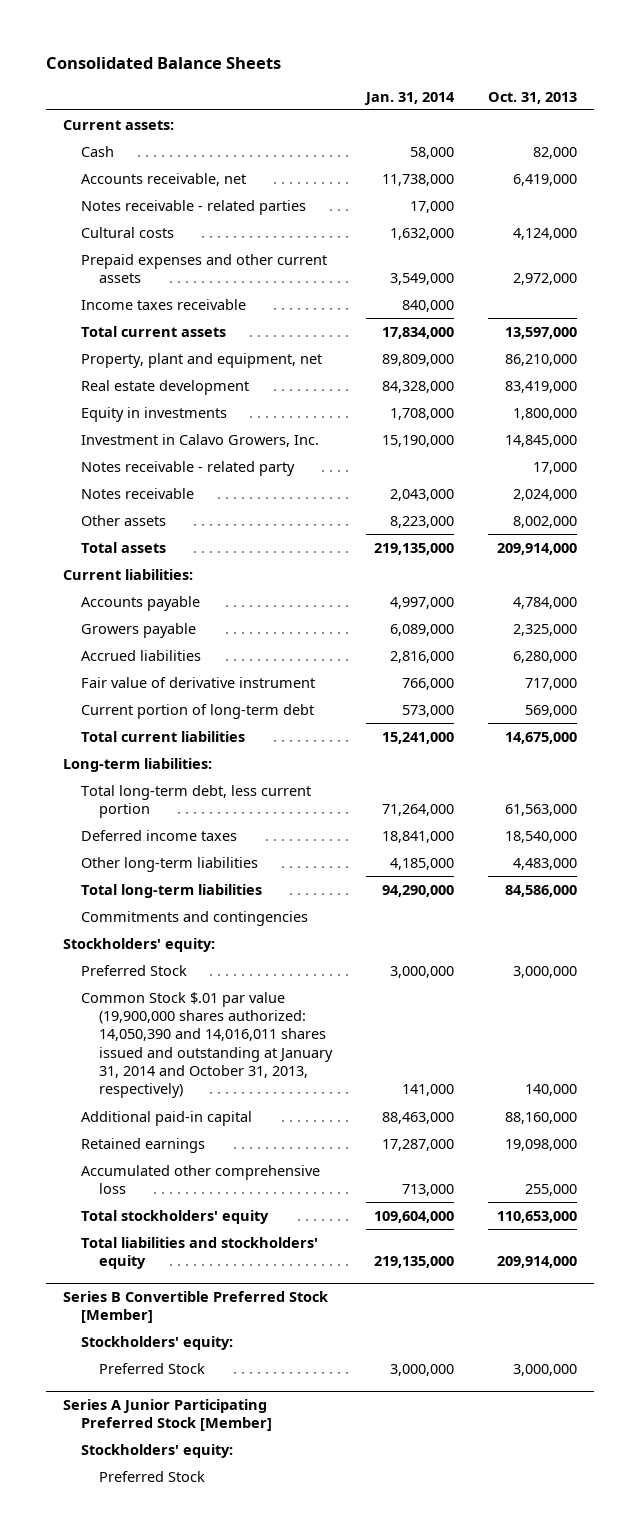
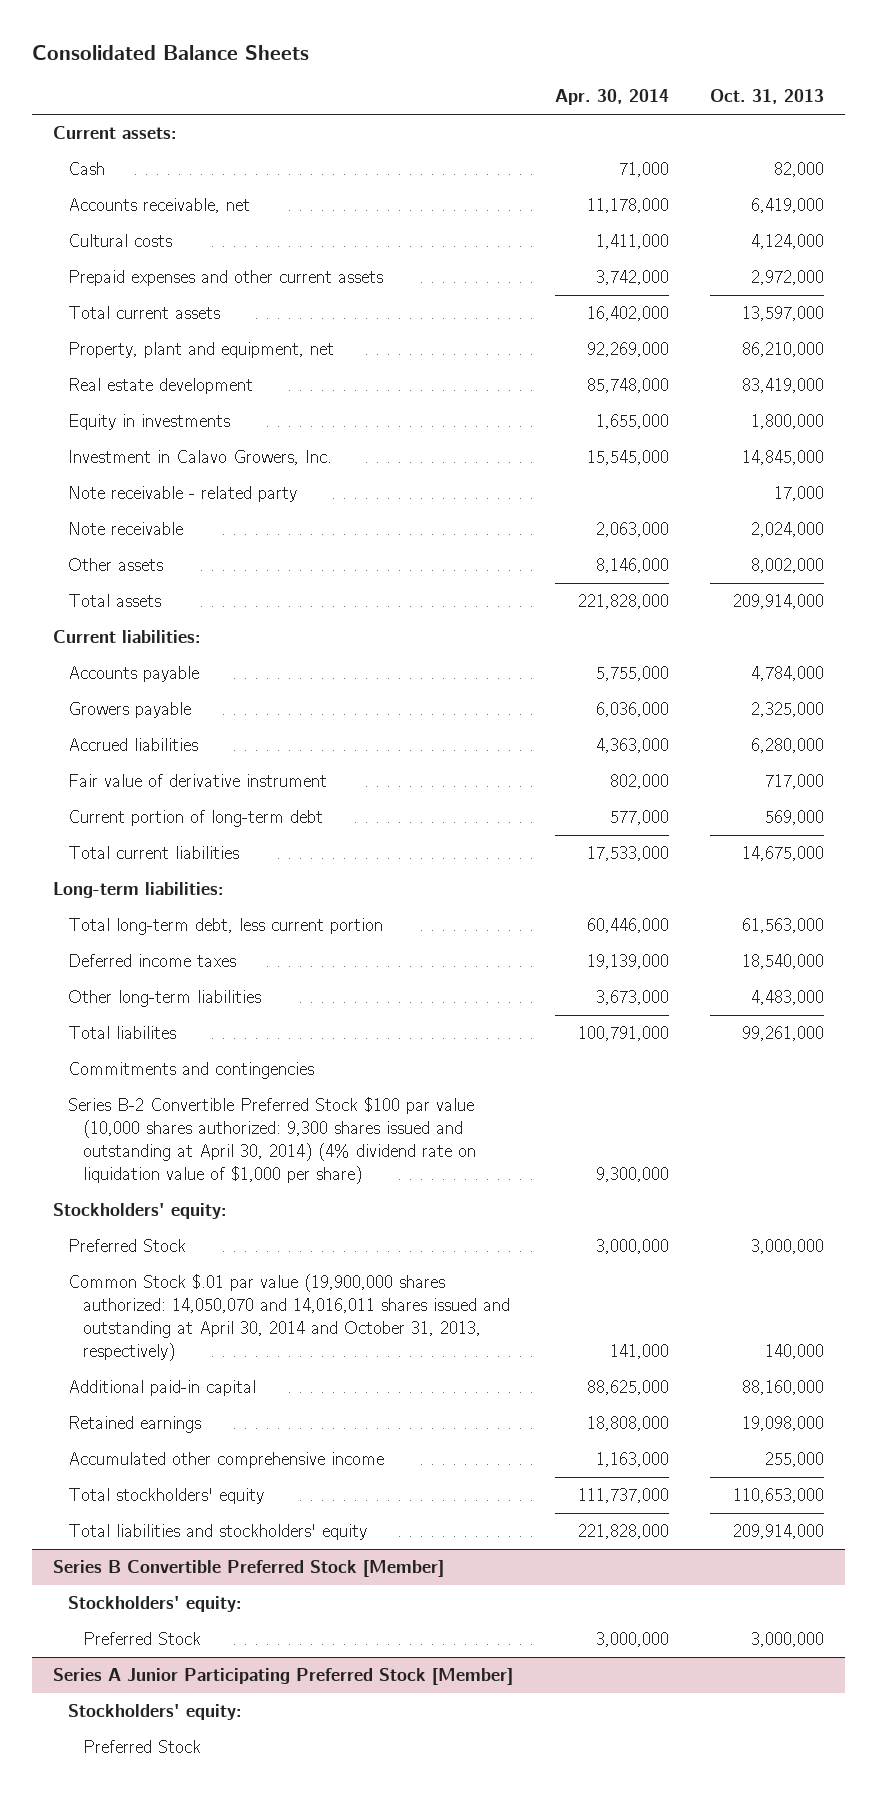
[363,91,455,105] Jan. 31, 2014 -> none
none -> [554,89,669,106] Apr. 30, 2014
[81,199,307,215] Notes receivable - related parties -> none
[81,298,247,310] Income taxes receivable -> none
[81,460,296,476] Notes receivable - related party -> [68,486,298,503] Note receivable - related party
[81,487,195,499] Notes receivable -> [68,522,184,536] Note receivable
[81,883,263,898] Total long-term liabilities -> none
none -> [68,1026,177,1040] Total liabilites
none -> [68,1097,477,1185] Series B-2 Convertible Preferred Stock $100 par value (10,000 shares authorized: 9,300 shares issued and outstanding at April 30, 2014) (4% dividend rate on liquidation value of $1,000 per share)
[81,991,333,1099] Common Stock $.01 par value (19,900,000 shares authorized: 14,050,390 and 14,016,011 shares issued and outstanding at January 31, 2014 and October 31, 2013, respectively) -> [68,1274,511,1362] Common Stock $.01 par value (19,900,000 shares authorized: 14,050,070 and 14,016,011 shares issued and outstanding at April 30, 2014 and October 31, 2013, respectively)
[81,1164,321,1194] Accumulated other comprehensive loss -> [68,1452,385,1469] Accumulated other comprehensive income

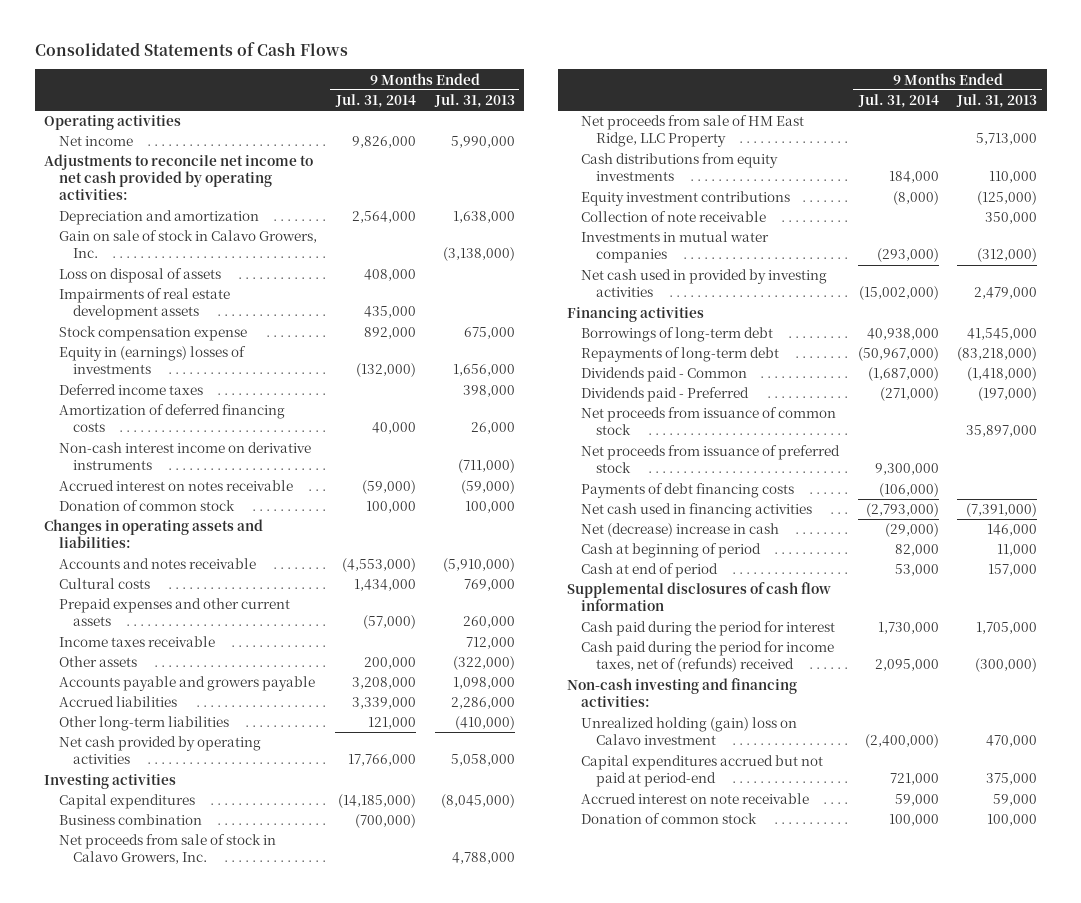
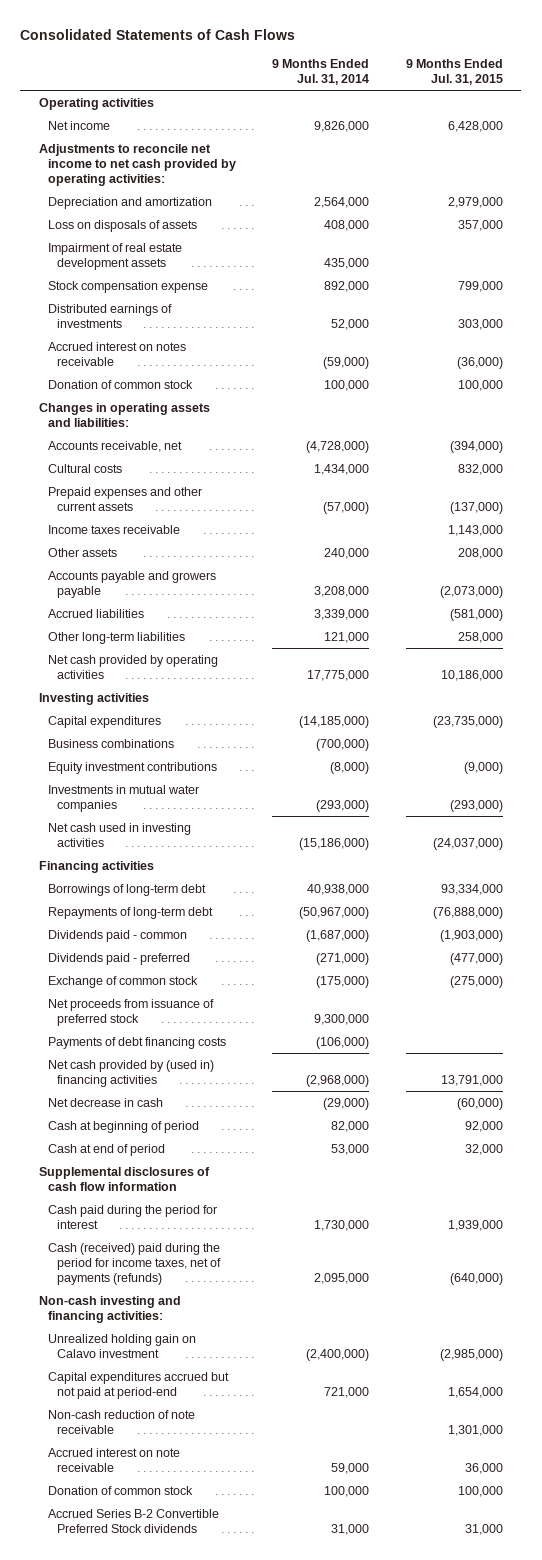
[433,93,515,108] Jul. 31, 2013 -> none
none -> [405,58,503,85] 9 Months Ended Jul. 31, 2015
[58,230,317,259] Gain on sale of stock in Calavo Growers, Inc. -> none
[58,268,221,284] Loss on disposal of assets -> [47,219,197,232] Loss on disposals of assets
[58,288,230,321] Impairments of real estate development assets -> [47,242,182,270] Impairment of real estate development assets
[58,346,246,375] Equity in (earnings) losses of investments -> none
[58,384,203,396] Deferred income taxes -> none
[58,404,285,433] Amortization of deferred financing costs -> none
[58,442,311,471] Non-cash interest income on derivative instruments -> none
none -> [47,303,172,328] Distributed earnings of investments
[58,558,256,570] Accounts and notes receivable -> [47,440,182,452] Accounts receivable, net
[342,558,417,573] (4,553,000) -> [306,440,370,453] (4,728,000)
[364,657,417,670] 200,000 -> [324,547,370,559] 240,000
[348,754,417,767] 17,766,000 -> [307,669,370,681] 17,775,000
[58,834,276,865] Net proceeds from sale of stock in Calavo Growers, Inc. -> none
[581,115,805,148] Net proceeds from sale of HM East Ridge, LLC Property -> none
[581,153,779,182] Cash distributions from equity investments -> none
[58,814,202,826] Business combination -> [47,738,174,748] Business combinations
[581,211,767,223] Collection of note receivable -> none
[581,269,828,298] Net cash used in provided by investing activities -> [47,822,191,847] Net cash used in investing activities
[858,286,939,301] (15,002,000) -> [299,837,370,850] (15,186,000)
[581,407,837,436] Net proceeds from issuance of common stock -> none
[581,367,748,383] Dividends paid - Common -> [47,929,187,942] Dividends paid - common
[581,387,750,403] Dividends paid - Preferred -> [47,952,190,965] Dividends paid - preferred
none -> [47,975,198,988] Exchange of common stock
[581,503,813,519] Net cash used in financing activities -> [47,1059,214,1087] Net cash provided by (used in) financing activities
[865,503,939,518] (2,793,000) -> [306,1074,370,1087] (2,968,000)
[581,523,780,538] Net (decrease) increase in cash -> [47,1097,163,1107] Net decrease in cash
[581,641,835,673] Cash paid during the period for income taxes, net of (refunds) received -> [47,1242,221,1285] Cash (received) paid during the period for income taxes, net of payments (refunds)
[581,717,798,746] Unrealized holding (gain) loss on Calavo investment -> [47,1333,196,1358] Unrealized holding gain on Calavo investment
none -> [47,1409,195,1434] Non-cash reduction of note receivable
none -> [47,1508,219,1533] Accrued Series B-2 Convertible Preferred Stock dividends

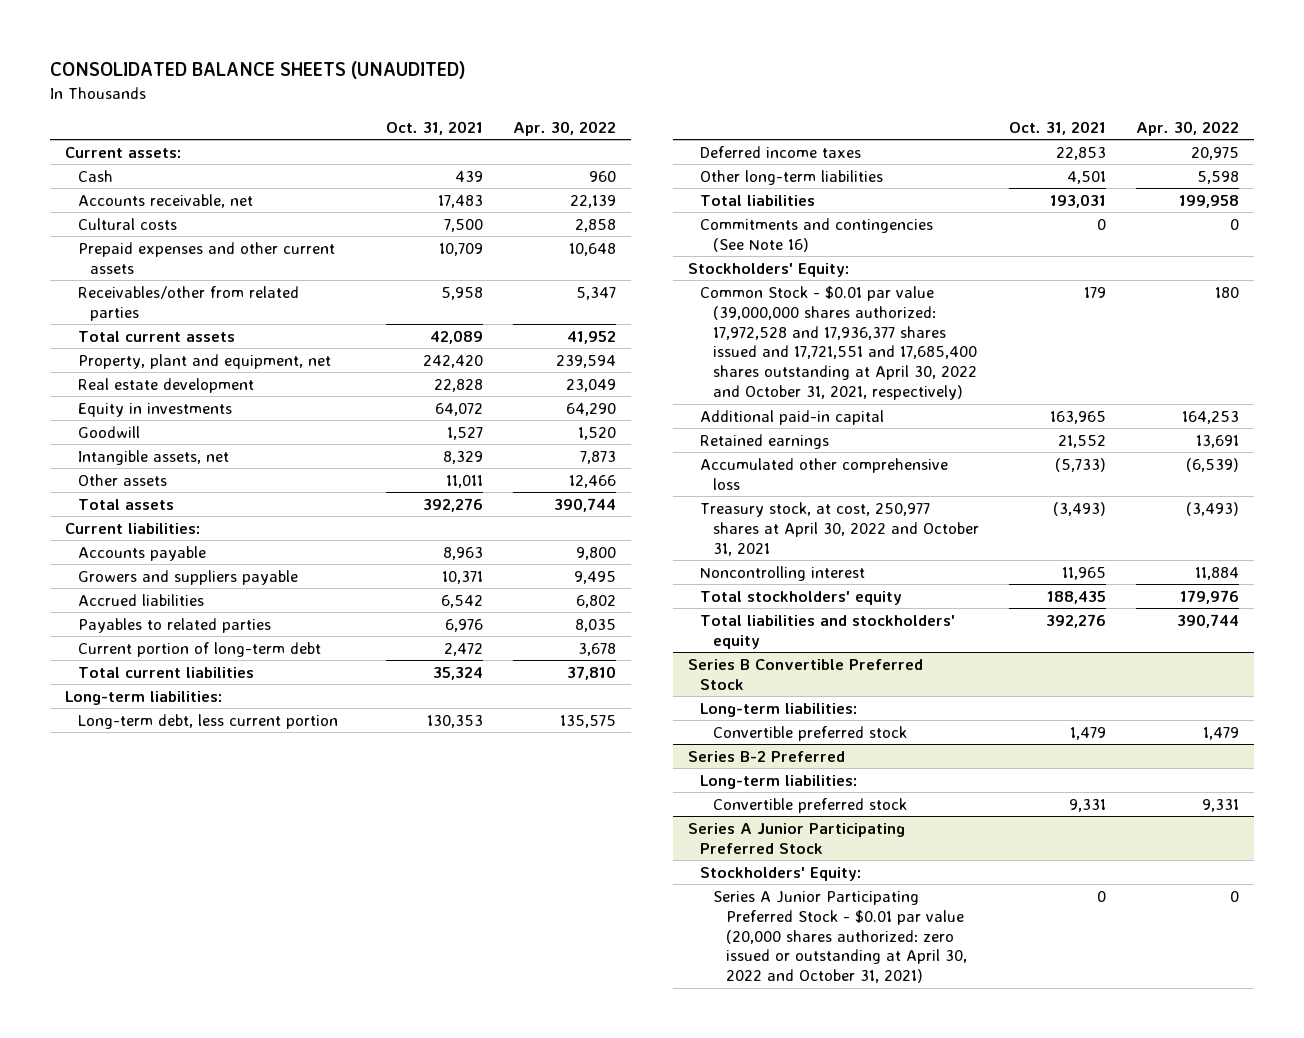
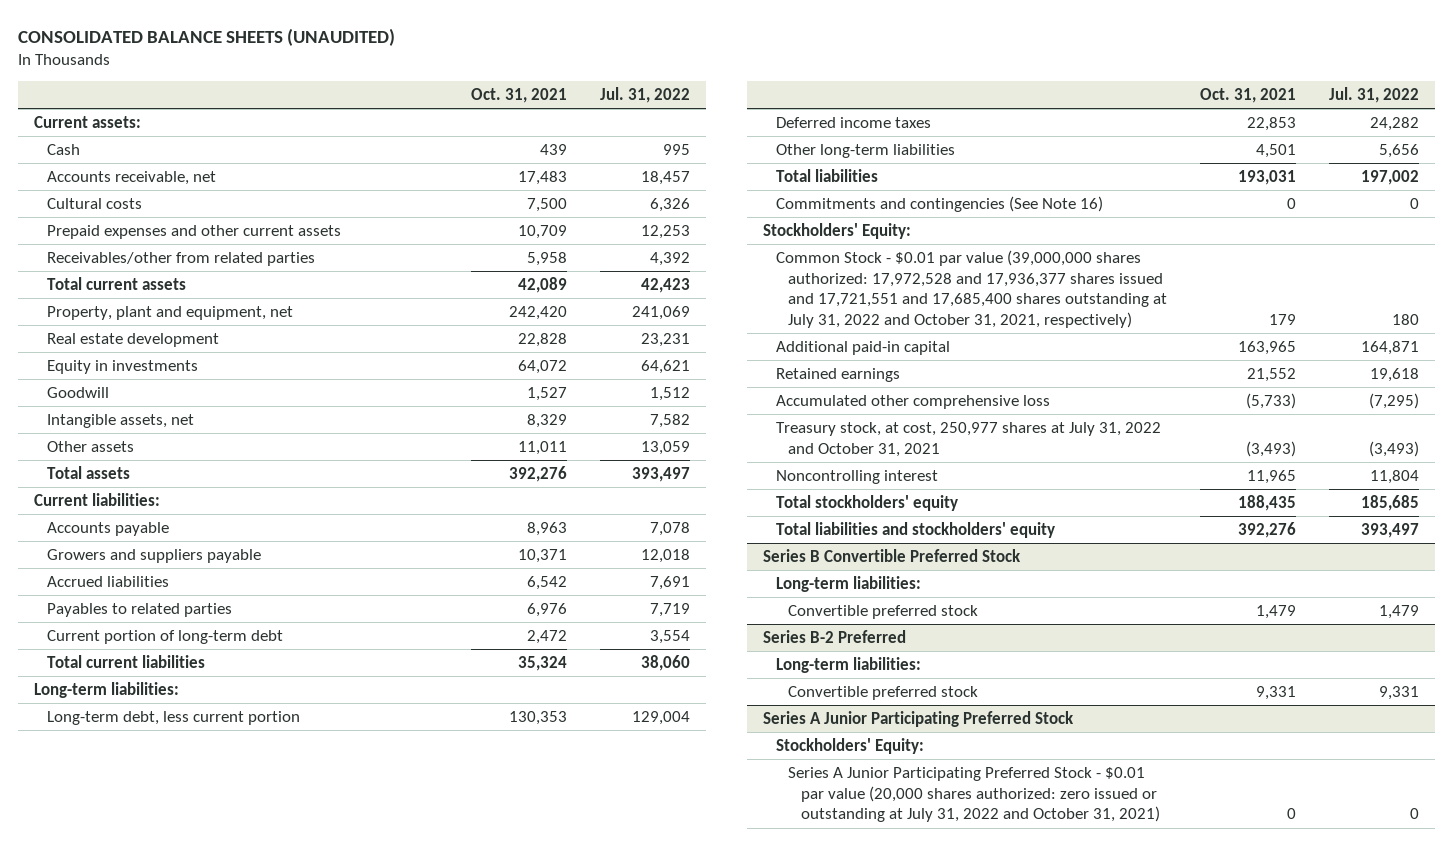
[513,120,617,136] Apr. 30, 2022 -> none
none -> [599,87,690,104] Jul. 31, 2022
[700,285,978,401] Common Stock - $0.01 par value (39,000,000 shares authorized: 17,972,528 and 17,936,377 shares issued and 17,721,551 and 17,685,400 shares outstanding at April 30, 2022 and October 31, 2021, respectively) -> [775,249,1168,329] Common Stock - $0.01 par value (39,000,000 shares authorized: 17,972,528 and 17,936,377 shares issued and 17,721,551 and 17,685,400 shares outstanding at July 31, 2022 and October 31, 2021, respectively)
[700,501,980,556] Treasury stock, at cost, 250,977 shares at April 30, 2022 and October 31, 2021 -> [775,421,1161,457] Treasury stock, at cost, 250,977 shares at July 31, 2022 and October 31, 2021
[713,890,967,984] Series A Junior Participating Preferred Stock - $0.01 par value (20,000 shares authorized: zero issued or outstanding at April 30, 2022 and October 31, 2021) -> [788,766,1160,823] Series A Junior Participating Preferred Stock - $0.01 par value (20,000 shares authorized: zero issued or outstanding at July 31, 2022 and October 31, 2021)

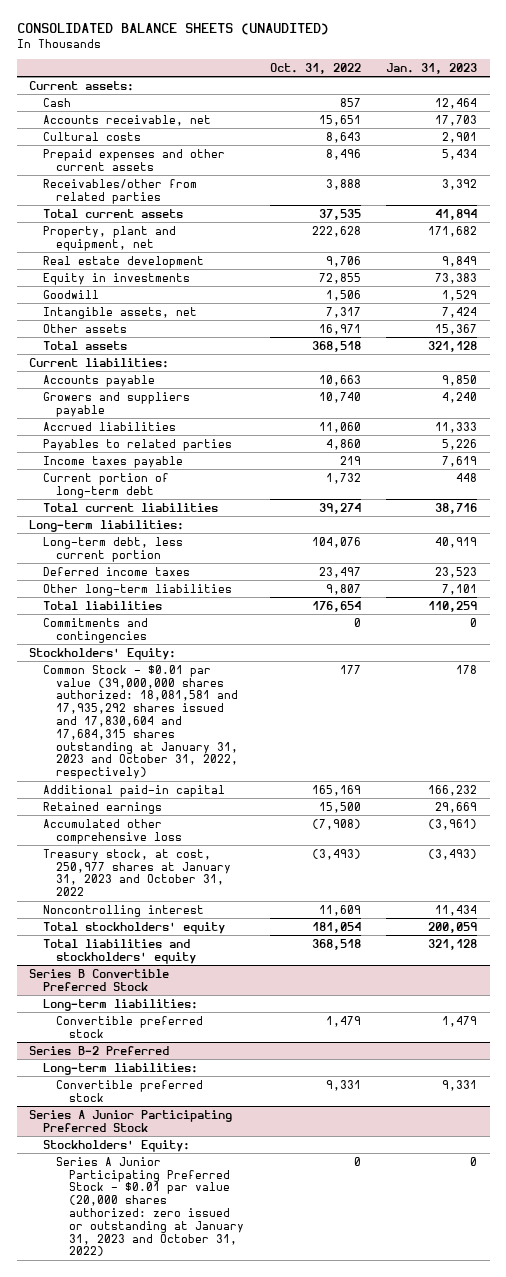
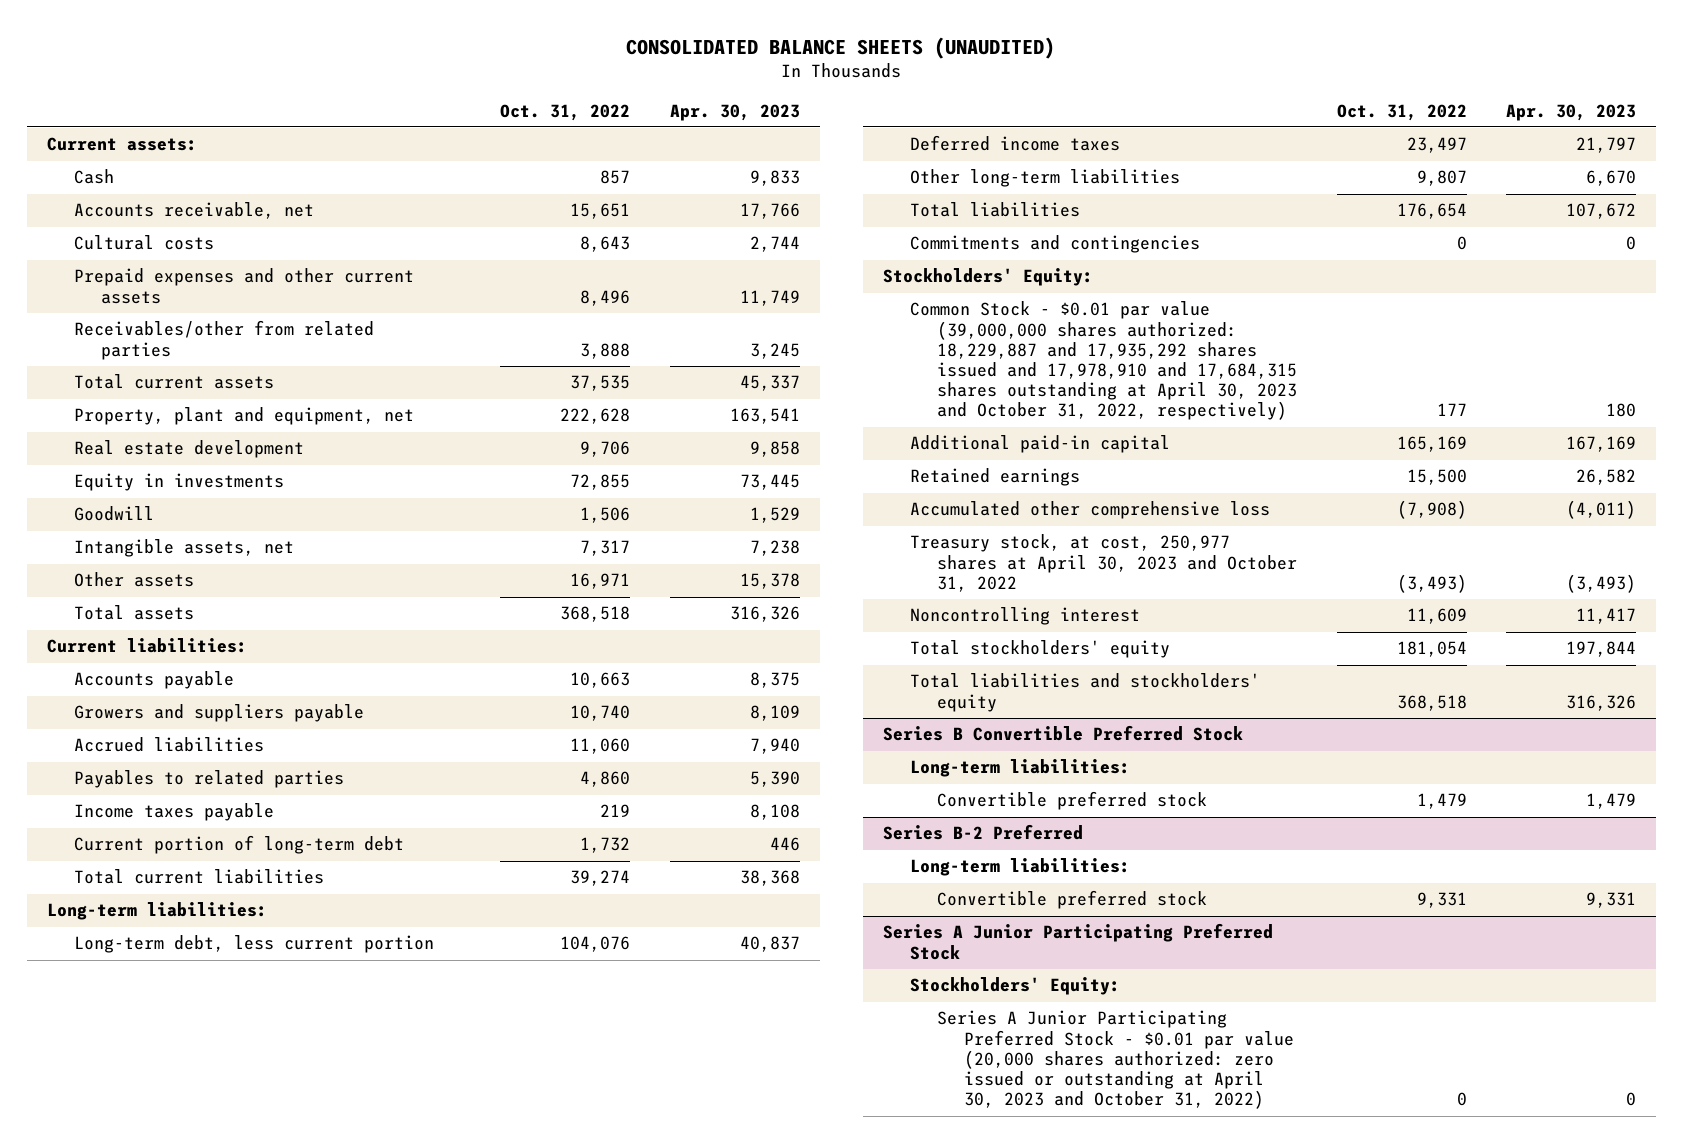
[386,62,478,74] Jan. 31, 2023 -> none
none -> [670,103,801,121] Apr. 30, 2023
[42,664,238,780] Common Stock - $0.01 par value (39,000,000 shares authorized: 18,081,581 and 17,935,292 shares issued and 17,830,604 and 17,684,315 shares outstanding at January 31, 2023 and October 31, 2022, respectively) -> [909,301,1297,421] Common Stock - $0.01 par value (39,000,000 shares authorized: 18,229,887 and 17,935,292 shares issued and 17,978,910 and 17,684,315 shares outstanding at April 30, 2023 and October 31, 2022, respectively)
[42,848,231,897] Treasury stock, at cost, 250,977 shares at January 31, 2023 and October 31, 2022 -> [909,534,1297,592] Treasury stock, at cost, 250,977 shares at April 30, 2023 and October 31, 2022
[55,1156,245,1257] Series A Junior Participating Preferred Stock - $0.01 par value (20,000 shares authorized: zero issued or outstanding at January 31, 2023 and October 31, 2022) -> [936,1010,1295,1110] Series A Junior Participating Preferred Stock - $0.01 par value (20,000 shares authorized: zero issued or outstanding at April 30, 2023 and October 31, 2022)

